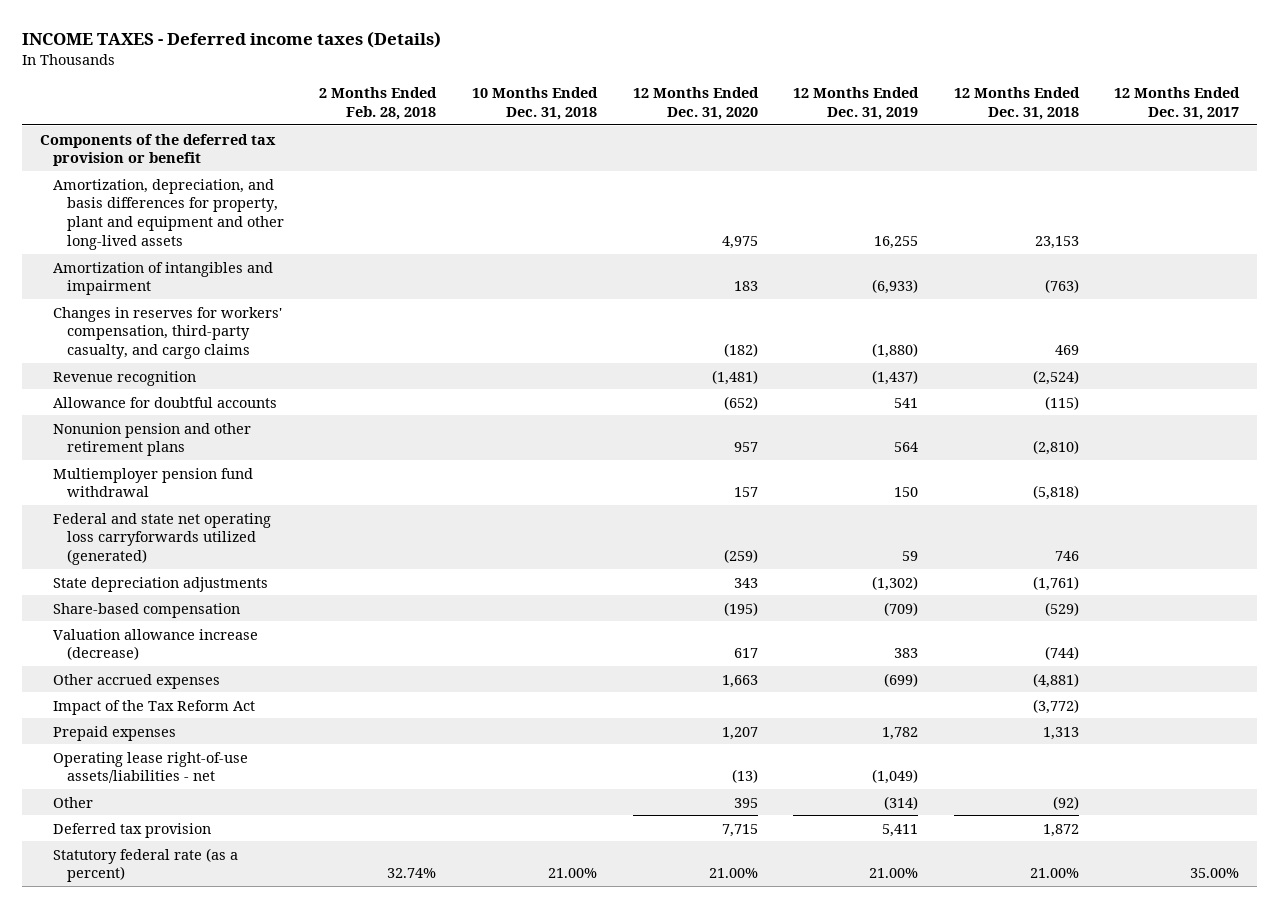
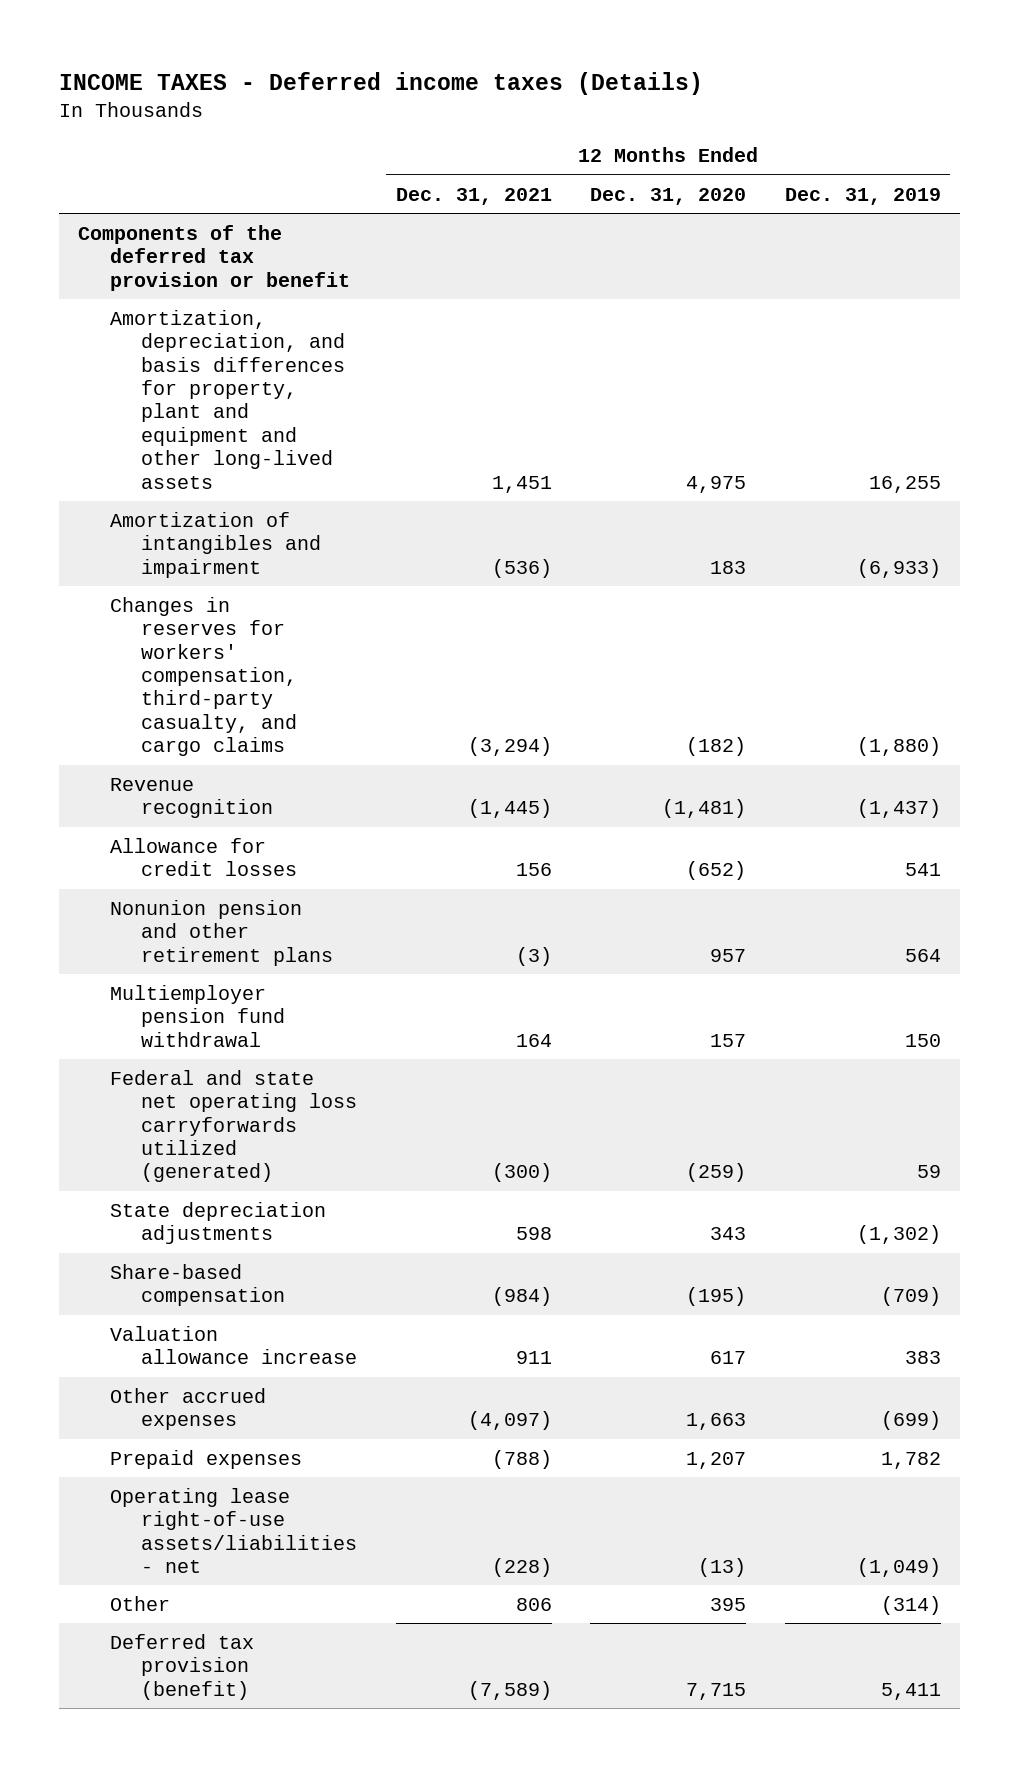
[319,87,438,120] 2 Months Ended Feb. 28, 2018 -> none
[471,87,598,120] 10 Months Ended Dec. 31, 2018 -> none
[953,87,1080,120] 12 Months Ended Dec. 31, 2018 -> none
[1114,87,1241,120] 12 Months Ended Dec. 31, 2017 -> none
none -> [395,187,552,205] Dec. 31, 2021
[53,396,278,408] Allowance for doubtful accounts -> [109,837,298,877] Allowance for credit losses
[53,628,259,661] Valuation allowance increase (decrease) -> [109,1325,358,1365] Valuation allowance increase
[53,699,256,715] Impact of the Tax Reform Act -> none
[53,847,239,883] Statutory federal rate (as a percent) -> none
[53,822,212,838] Deferred tax provision -> [109,1633,254,1700] Deferred tax provision (benefit)

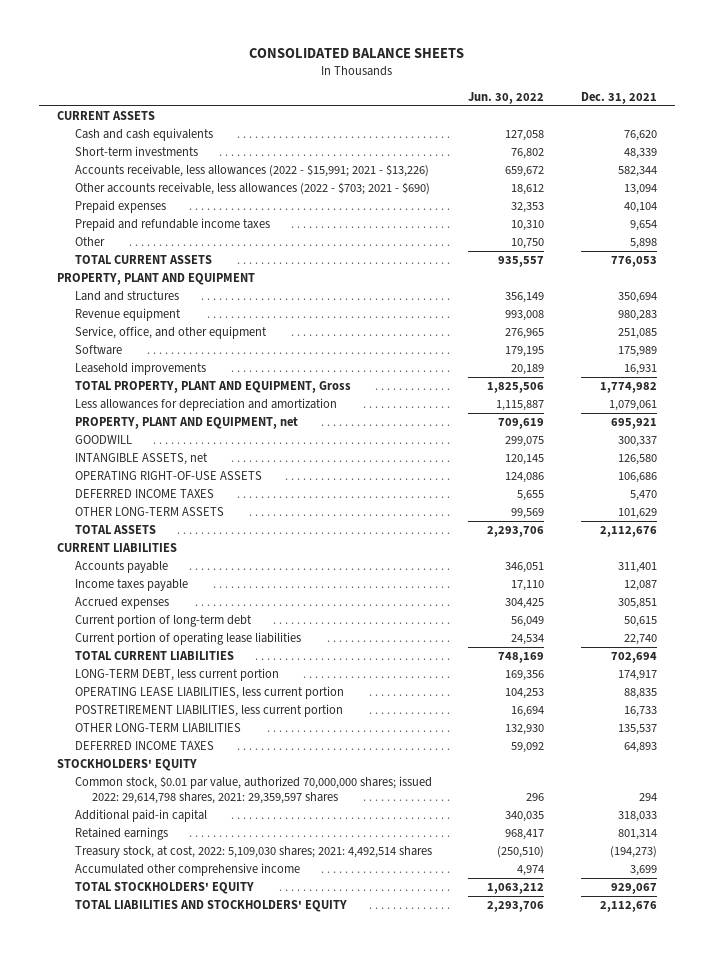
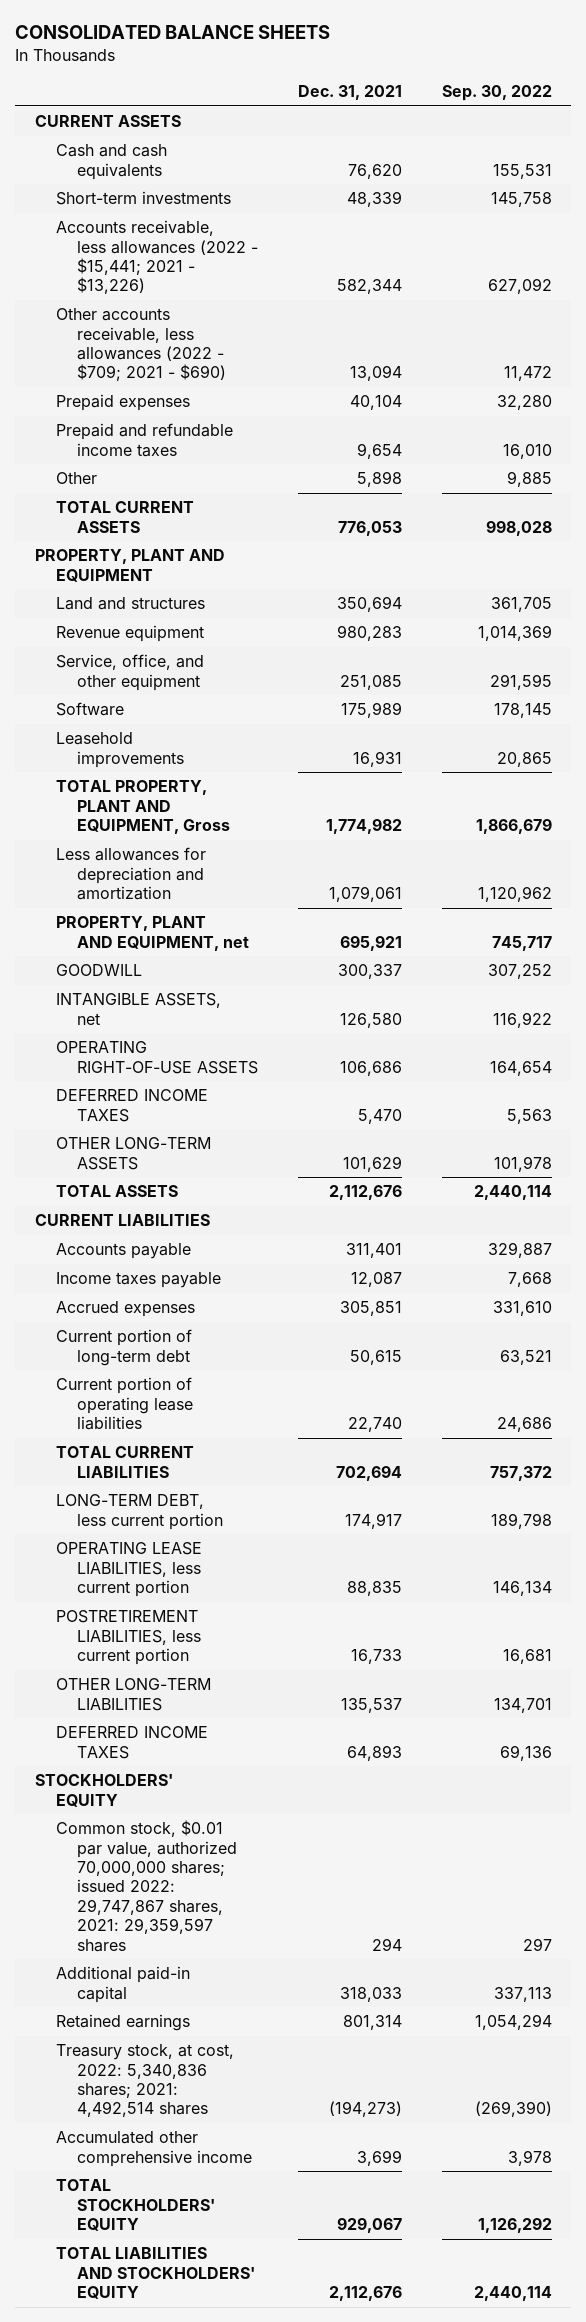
[468,91,545,104] Jun. 30, 2022 -> none
none -> [441,84,552,101] Sep. 30, 2022
[74,164,429,178] Accounts receivable, less allowances (2022 - $15,991; 2021 - $13,226) -> [56,220,259,295] Accounts receivable, less allowances (2022 - $15,441; 2021 - $13,226)
[74,182,430,196] Other accounts receivable, less allowances (2022 - $703; 2021 - $690) -> [56,308,227,382] Other accounts receivable, less allowances (2022 - $709; 2021 - $690)
[74,776,432,804] Common stock, $0.01 par value, authorized 70,000,000 shares; issued 2022: 29,614,798 shares, 2021: 29,359,597 shares -> [56,1820,238,1952] Common stock, $0.01 par value, authorized 70,000,000 shares; issued 2022: 29,747,867 shares, 2021: 29,359,597 shares
[74,846,432,859] Treasury stock, at cost, 2022: 5,109,030 shares; 2021: 4,492,514 shares -> [56,2044,235,2118] Treasury stock, at cost, 2022: 5,340,836 shares; 2021: 4,492,514 shares

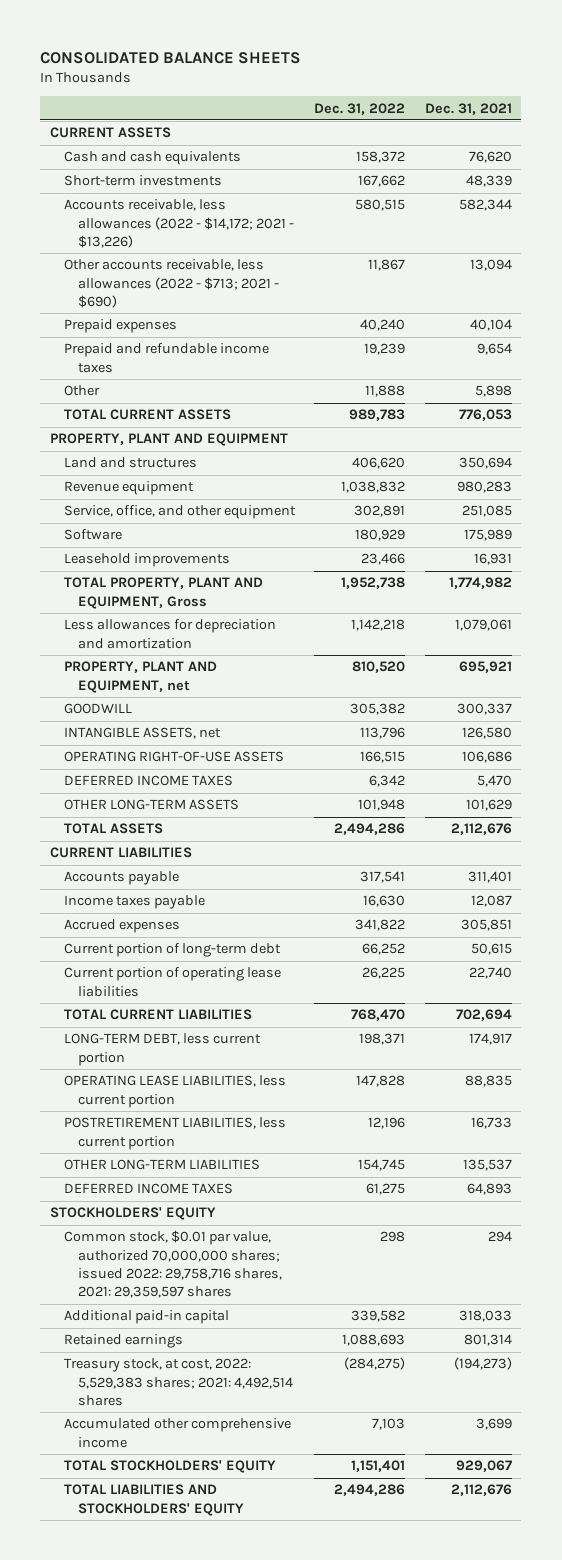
[441,84,552,101] Sep. 30, 2022 -> none
none -> [314,102,406,115] Dec. 31, 2022
[56,220,259,295] Accounts receivable, less allowances (2022 - $15,441; 2021 - $13,226) -> [63,199,294,248] Accounts receivable, less allowances (2022 - $14,172; 2021 - $13,226)
[56,308,227,382] Other accounts receivable, less allowances (2022 - $709; 2021 - $690) -> [63,259,279,308] Other accounts receivable, less allowances (2022 - $713; 2021 - $690)
[56,1820,238,1952] Common stock, $0.01 par value, authorized 70,000,000 shares; issued 2022: 29,747,867 shares, 2021: 29,359,597 shares -> [63,1230,282,1299] Common stock, $0.01 par value, authorized 70,000,000 shares; issued 2022: 29,758,716 shares, 2021: 29,359,597 shares
[56,2044,235,2118] Treasury stock, at cost, 2022: 5,340,836 shares; 2021: 4,492,514 shares -> [63,1358,293,1406] Treasury stock, at cost, 2022: 5,529,383 shares; 2021: 4,492,514 shares

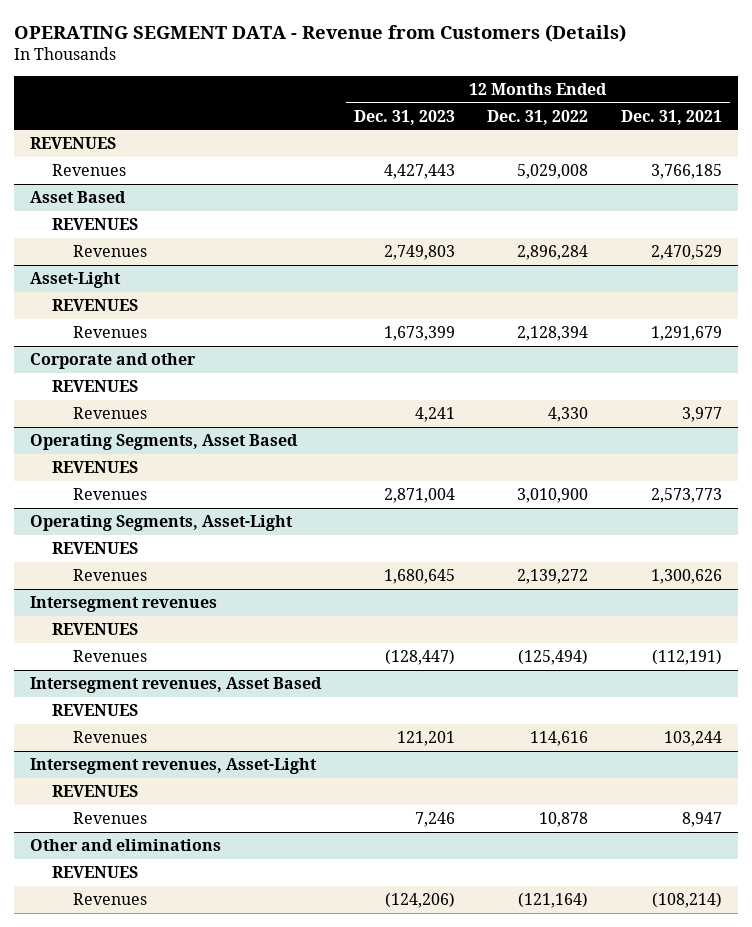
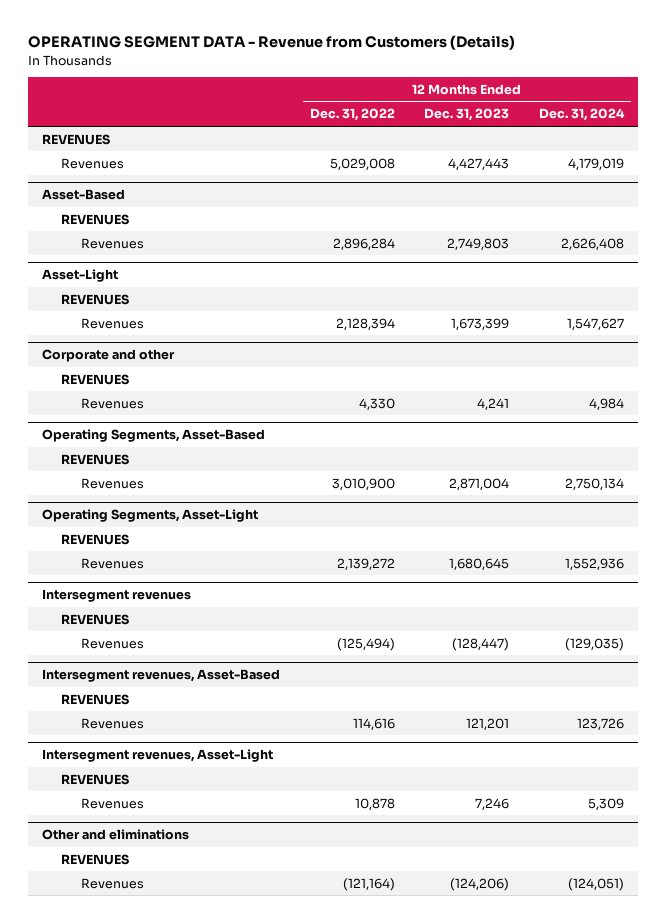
[620,109,722,125] Dec. 31, 2021 -> none
none -> [538,108,625,122] Dec. 31, 2024
[30,190,127,203] Asset Based -> [42,189,126,201] Asset-Based
[30,433,299,450] Operating Segments, Asset Based -> [42,429,266,443] Operating Segments, Asset-Based
[30,676,323,693] Intersegment revenues, Asset Based -> [42,669,281,683] Intersegment revenues, Asset-Based

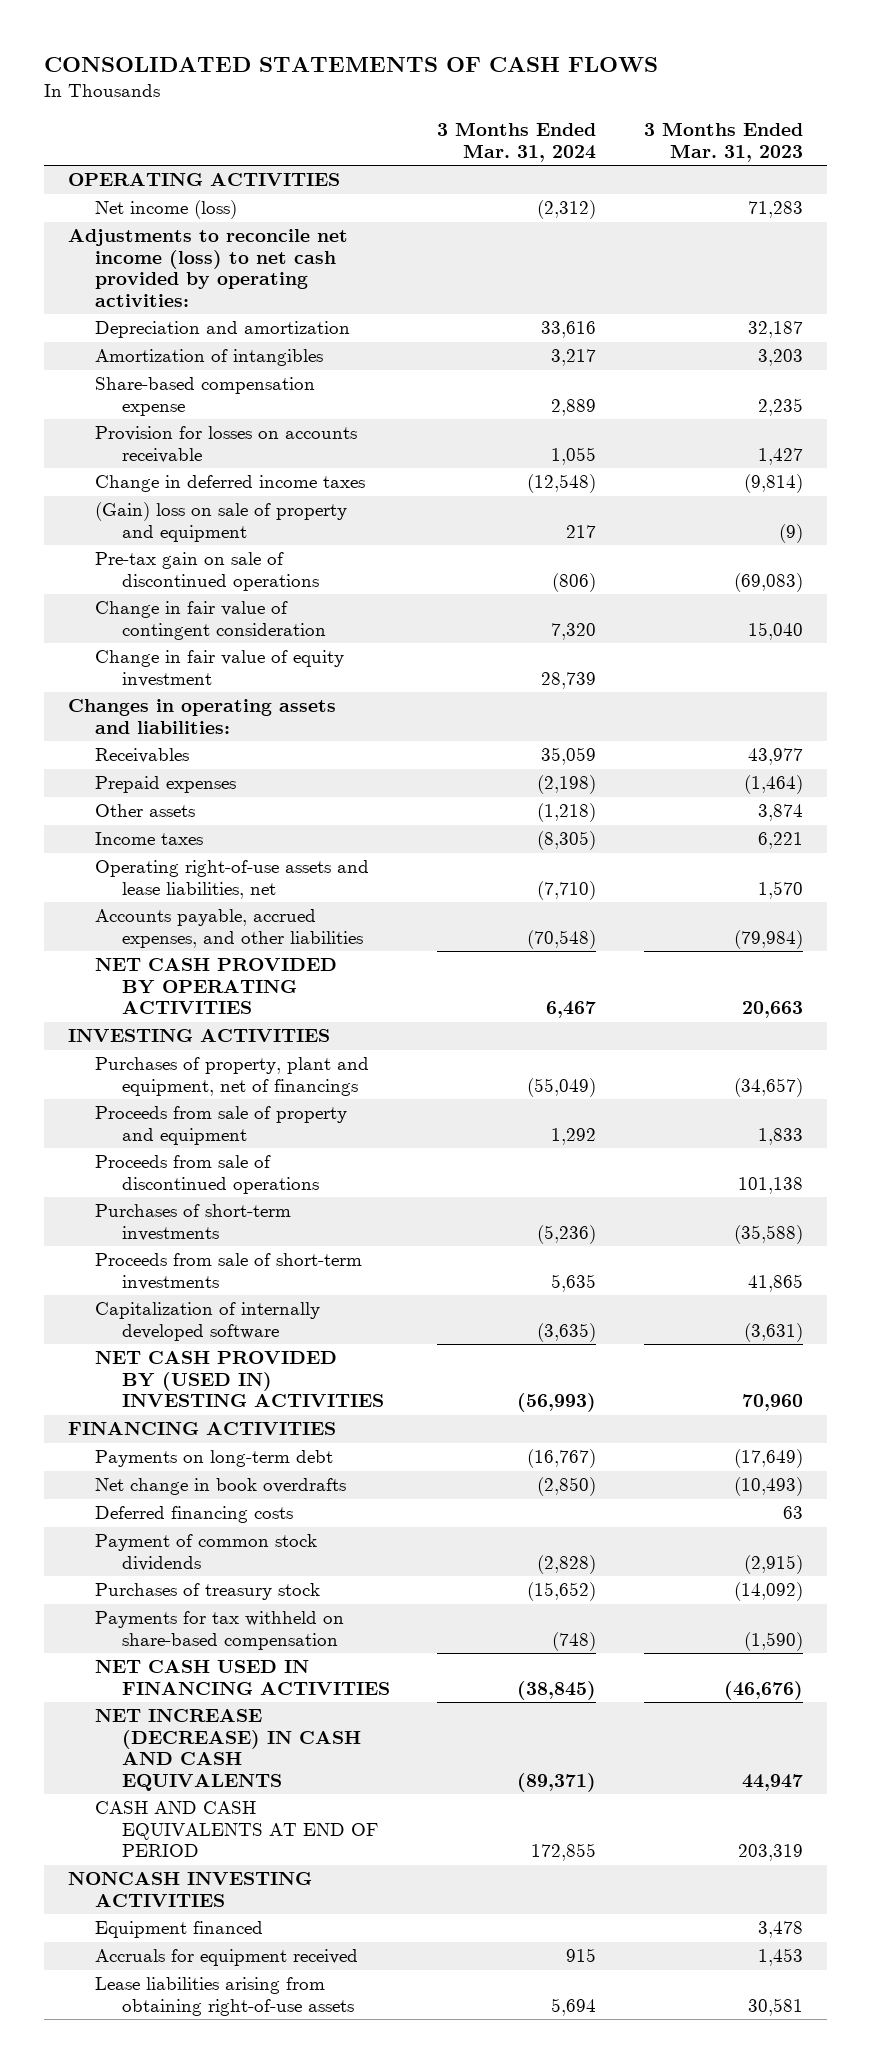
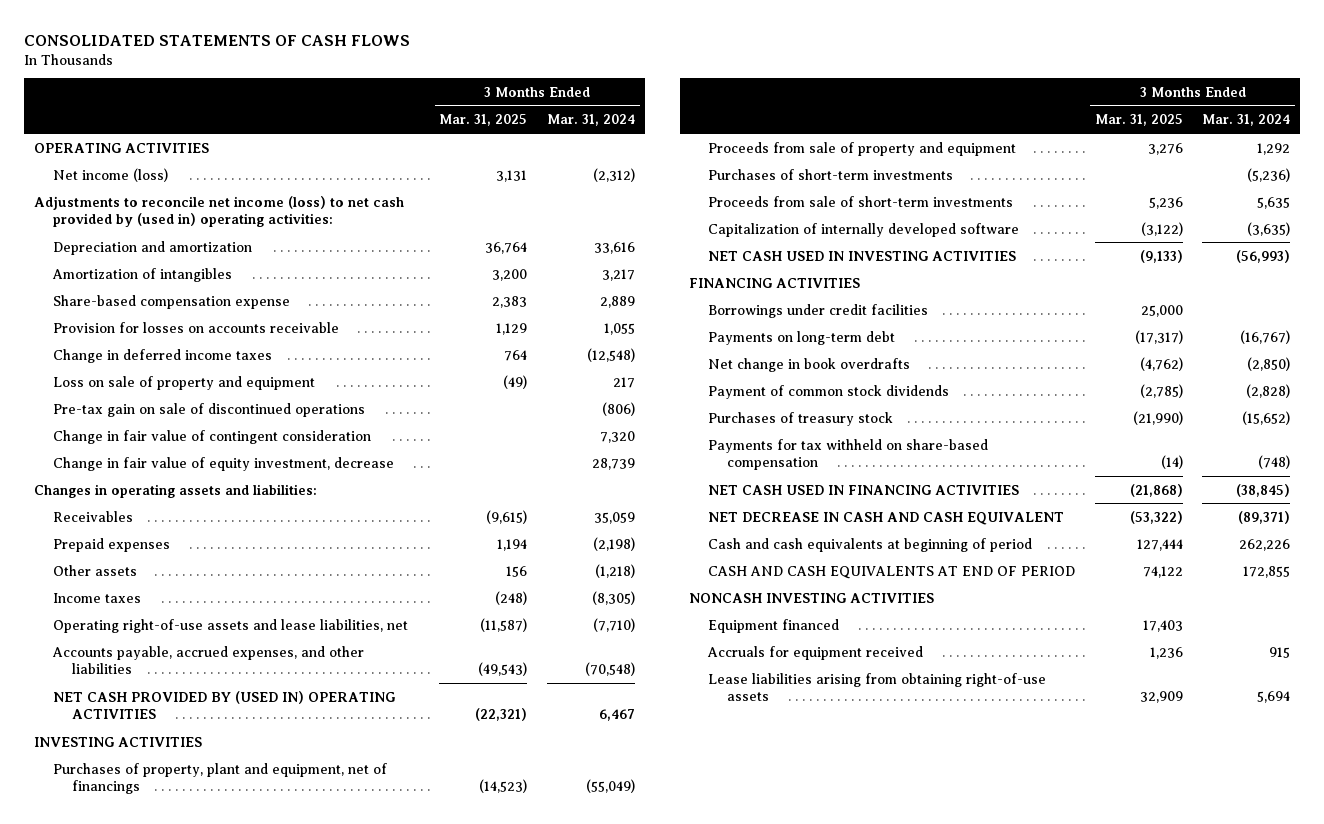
[644,122,804,162] 3 Months Ended Mar. 31, 2023 -> none
none -> [439,114,528,127] Mar. 31, 2025
[67,229,348,307] Adjustments to reconcile net income (loss) to net cash provided by operating activities: -> [33,195,404,228] Adjustments to reconcile net income (loss) to net cash provided by (used in) operating activities:
[94,502,347,542] (Gain) loss on sale of property and equipment -> [52,375,315,390] Loss on sale of property and equipment
[94,650,344,687] Change in fair value of equity investment -> [52,456,394,471] Change in fair value of equity investment, decrease
[94,958,337,1015] NET CASH PROVIDED BY OPERATING ACTIVITIES -> [52,690,396,720] NET CASH PROVIDED BY (USED IN) OPERATING ACTIVITIES
[94,1155,319,1194] Proceeds from sale of discontinued operations -> none
[94,1351,384,1408] NET CASH PROVIDED BY (USED IN) INVESTING ACTIVITIES -> [708,250,1017,261] NET CASH USED IN INVESTING ACTIVITIES
none -> [708,303,929,318] Borrowings under credit facilities
[94,1506,293,1524] Deferred financing costs -> none
[94,1709,361,1791] NET INCREASE (DECREASE) IN CASH AND CASH EQUIVALENTS -> [708,511,1065,525] NET DECREASE IN CASH AND CASH EQUIVALENT
none -> [708,537,1033,552] Cash and cash equivalents at beginning of period

